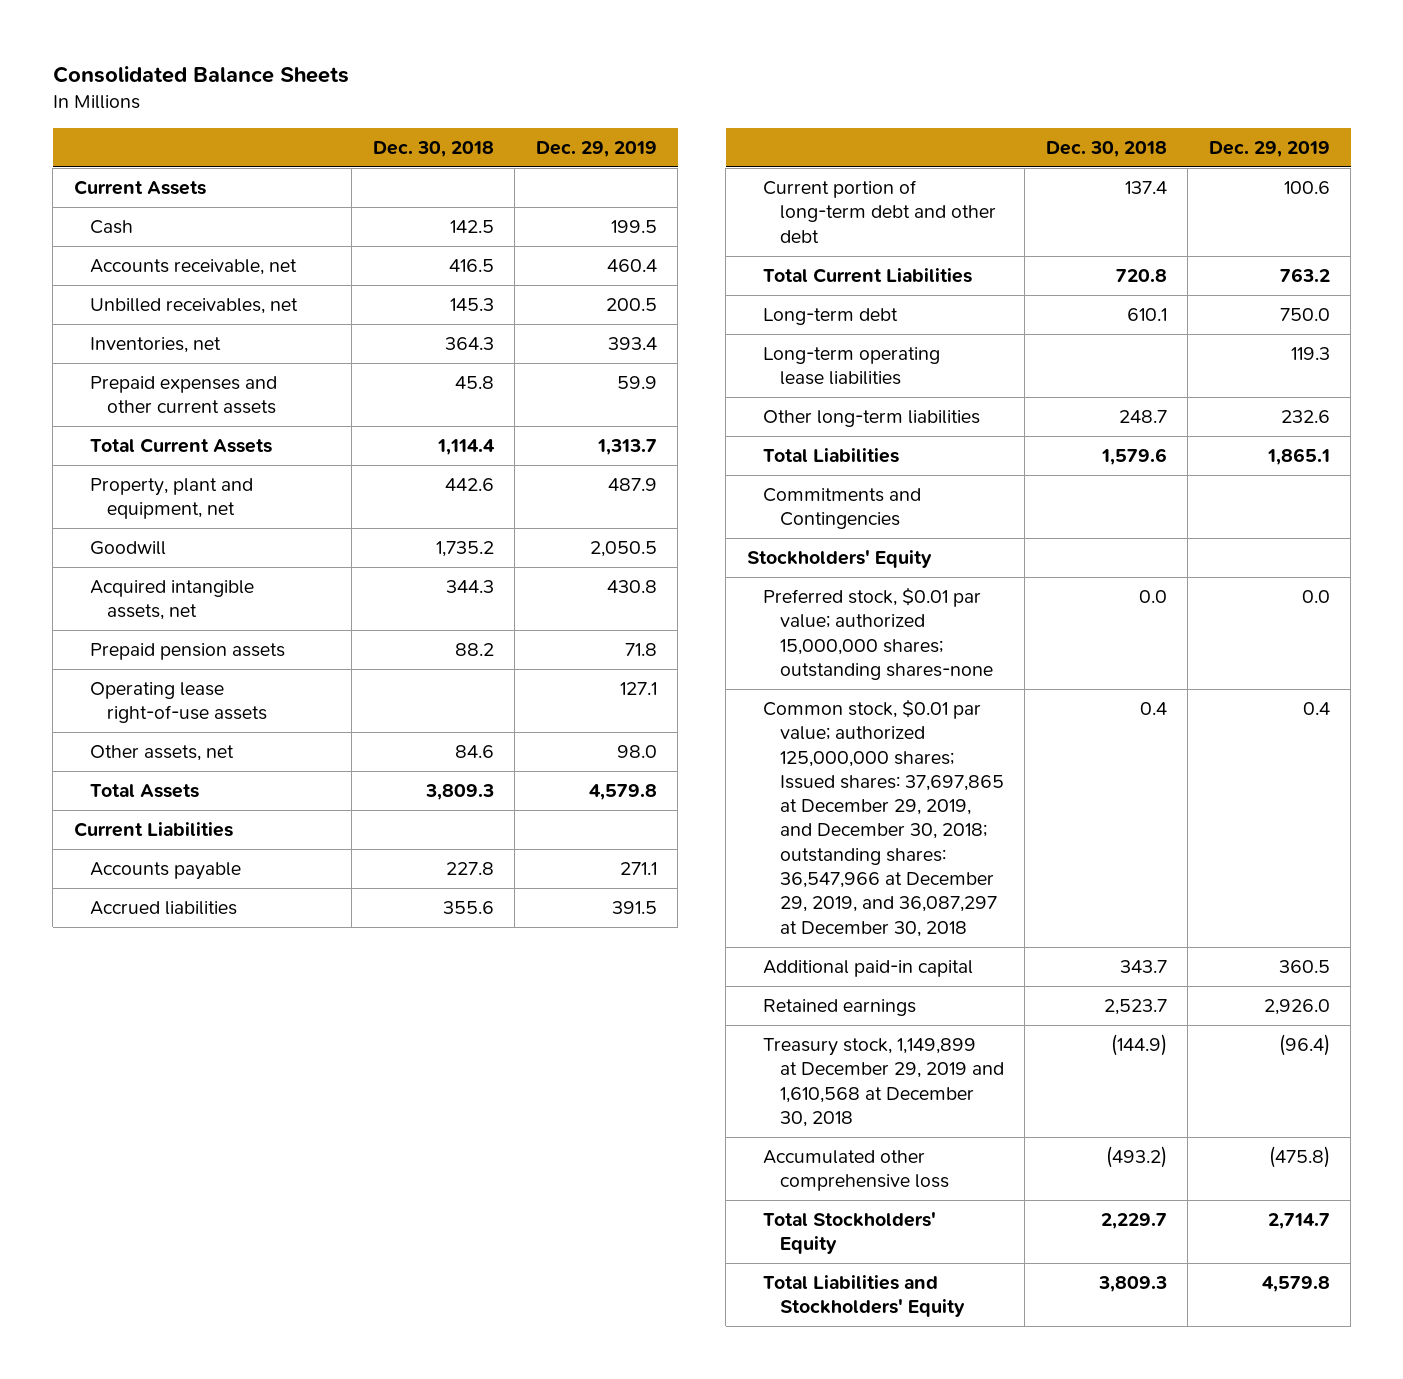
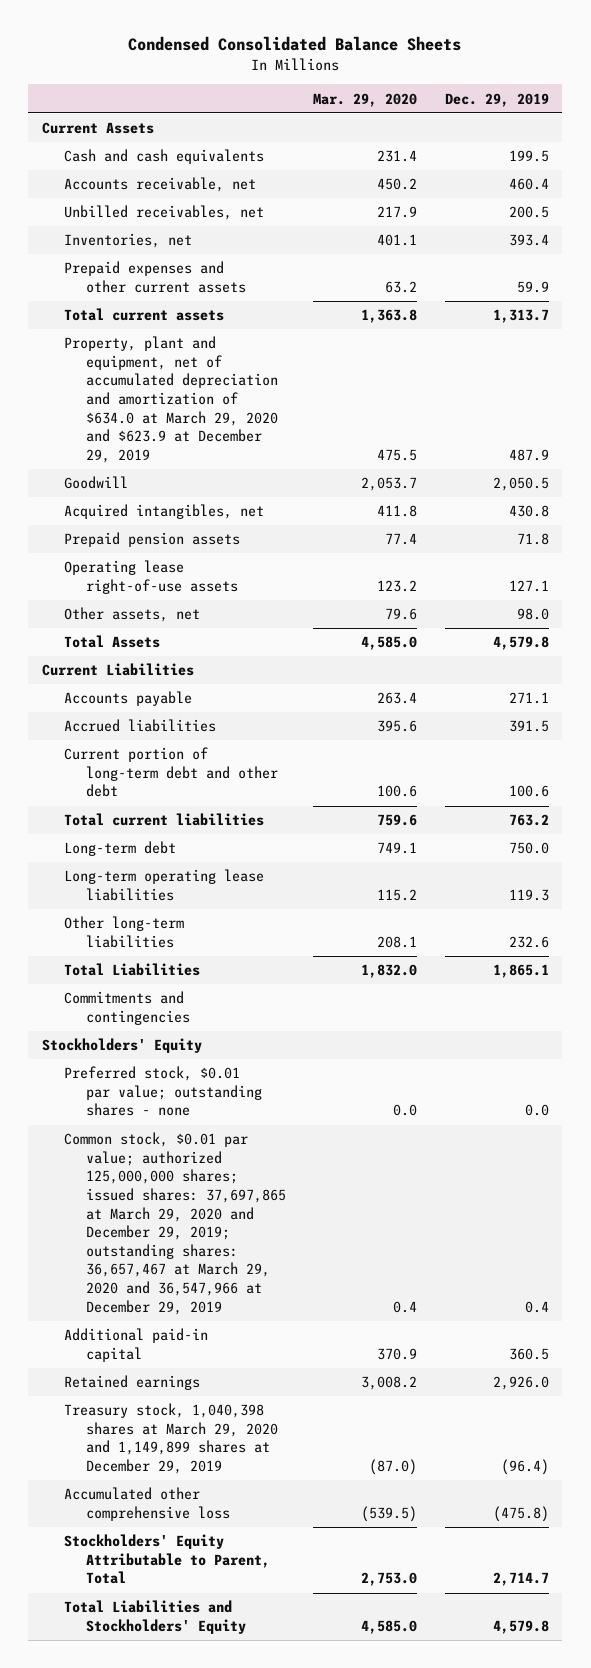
[52,66,349,84] Consolidated Balance Sheets -> [128,36,462,52] Condensed Consolidated Balance Sheets
[372,140,494,157] Dec. 30, 2018 -> none
none -> [313,92,418,107] Mar. 29, 2020
[90,220,134,235] Cash -> [63,149,264,165] Cash and cash equivalents
[90,438,273,454] Total Current Assets -> [63,308,224,322] Total current assets
[90,478,254,520] Property, plant and equipment, net -> [63,336,278,463] Property, plant and equipment, net of accumulated depreciation and amortization of $634.0 at March 29, 2020 and $623.9 at December 29, 2019
[90,580,255,621] Acquired intangible assets, net -> [63,504,264,520] Acquired intangibles, net
[763,268,973,284] Total Current Liabilities -> [63,813,264,827] Total current liabilities
[763,488,922,530] Commitments and Contingencies -> [63,991,190,1025] Commitments and contingencies
[763,587,993,680] Preferred stock, $0.01 par value; authorized 15,000,000 shares; outstanding shares-none -> [63,1066,262,1117] Preferred stock, $0.01 par value; outstanding shares - none
[763,699,1004,937] Common stock, $0.01 par value; authorized 125,000,000 shares; Issued shares: 37,697,865 at December 29, 2019, and December 30, 2018; outstanding shares: 36,547,966 at December 29, 2019, and 36,087,297 at December 30, 2018 -> [63,1132,286,1315] Common stock, $0.01 par value; authorized 125,000,000 shares; issued shares: 37,697,865 at March 29, 2020 and December 29, 2019; outstanding shares: 36,657,467 at March 29, 2020 and 36,547,966 at December 29, 2019
[763,1038,1004,1127] Treasury stock, 1,149,899 at December 29, 2019 and 1,610,568 at December 30, 2018 -> [63,1403,278,1475] Treasury stock, 1,040,398 shares at March 29, 2020 and 1,149,899 shares at December 29, 2019
[763,1212,937,1255] Total Stockholders' Equity -> [63,1534,270,1585] Stockholders' Equity Attributable to Parent, Total

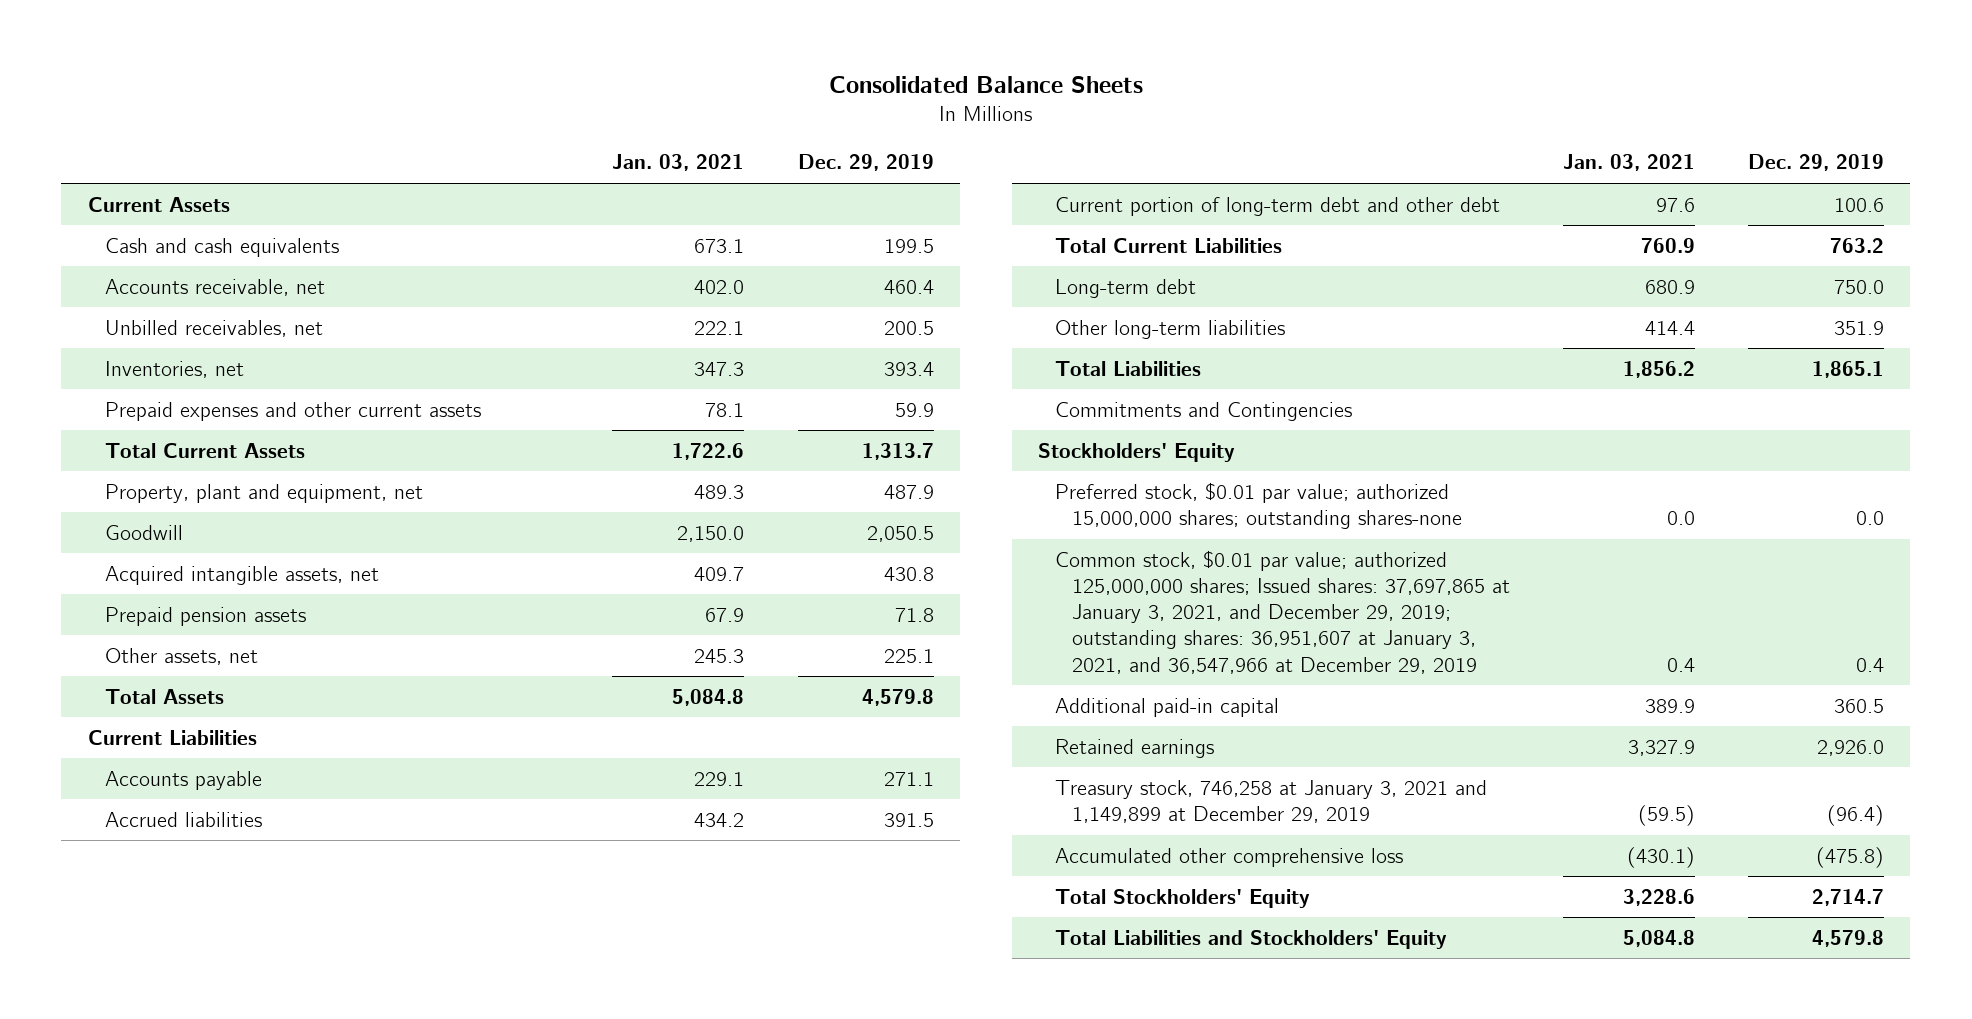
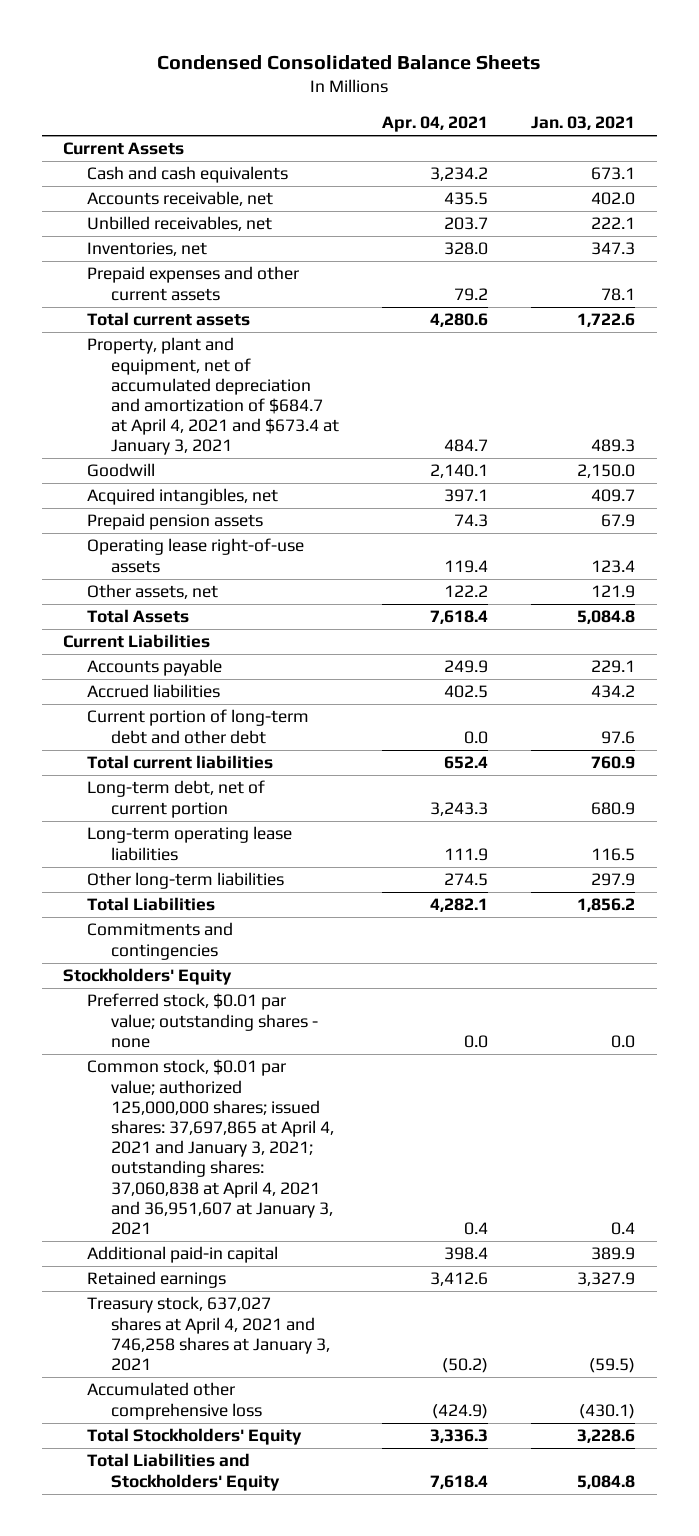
[828,76,1143,94] Consolidated Balance Sheets -> [157,54,542,70] Condensed Consolidated Balance Sheets
[797,154,934,172] Dec. 29, 2019 -> none
none -> [382,116,489,133] Apr. 04, 2021
[104,442,305,458] Total Current Assets -> [87,312,251,327] Total current assets
[104,483,423,503] Property, plant and equipment, net -> [87,337,340,456] Property, plant and equipment, net of accumulated depreciation and amortization of $684.7 at April 4, 2021 and $673.4 at January 3, 2021
[104,565,379,585] Acquired intangible assets, net -> [87,488,279,506] Acquired intangibles, net
none -> [87,538,305,573] Operating lease right-of-use assets
[694,648,745,663] 245.3 -> [591,585,636,599] 121.9
[1054,237,1282,253] Total Current Liabilities -> [87,755,274,770] Total current liabilities
[1054,278,1196,298] Long-term debt -> [87,780,266,818] Long-term debt, net of current portion
none -> [87,826,293,861] Long-term operating lease liabilities
[1644,320,1695,335] 414.4 -> [591,873,636,887] 297.9
[1054,401,1352,421] Commitments and Contingencies -> [87,922,234,960] Commitments and contingencies
[1054,481,1462,529] Preferred stock, $0.01 par value; authorized 15,000,000 shares; outstanding shares-none -> [87,993,319,1048] Preferred stock, $0.01 par value; outstanding shares - none
[1054,549,1510,674] Common stock, $0.01 par value; authorized 125,000,000 shares; Issued shares: 37,697,865 at January 3, 2021, and December 29, 2019; outstanding shares: 36,951,607 at January 3, 2021, and 36,547,966 at December 29, 2019 -> [87,1059,335,1236] Common stock, $0.01 par value; authorized 125,000,000 shares; issued shares: 37,697,865 at April 4, 2021 and January 3, 2021; outstanding shares: 37,060,838 at April 4, 2021 and 36,951,607 at January 3, 2021
[1054,779,1487,823] Treasury stock, 746,258 at January 3, 2021 and 1,149,899 at December 29, 2019 -> [87,1296,331,1372] Treasury stock, 637,027 shares at April 4, 2021 and 746,258 shares at January 3, 2021

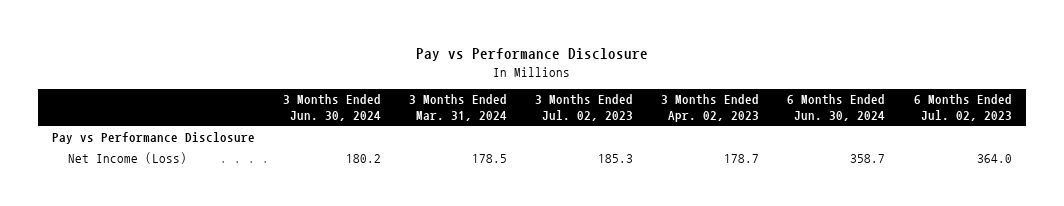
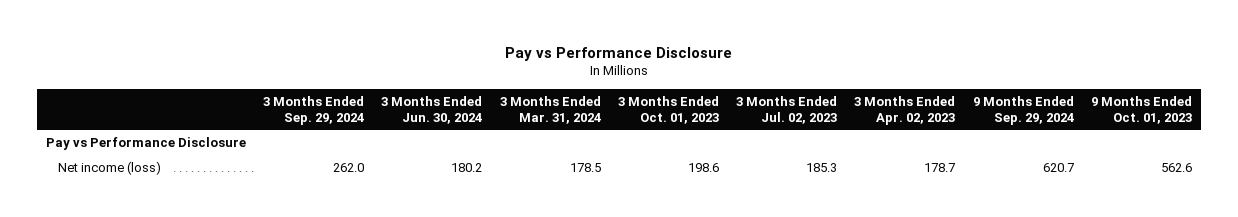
[787,94,886,121] 6 Months Ended Jun. 30, 2024 -> none
[913,94,1012,121] 6 Months Ended Jul. 02, 2023 -> none
none -> [263,95,365,125] 3 Months Ended Sep. 29, 2024
none -> [617,95,719,124] 3 Months Ended Oct. 01, 2023
none -> [972,95,1074,125] 9 Months Ended Sep. 29, 2024
none -> [1091,95,1193,124] 9 Months Ended Oct. 01, 2023
[68,151,188,164] Net Income (Loss) -> [58,161,162,176] Net income (loss)

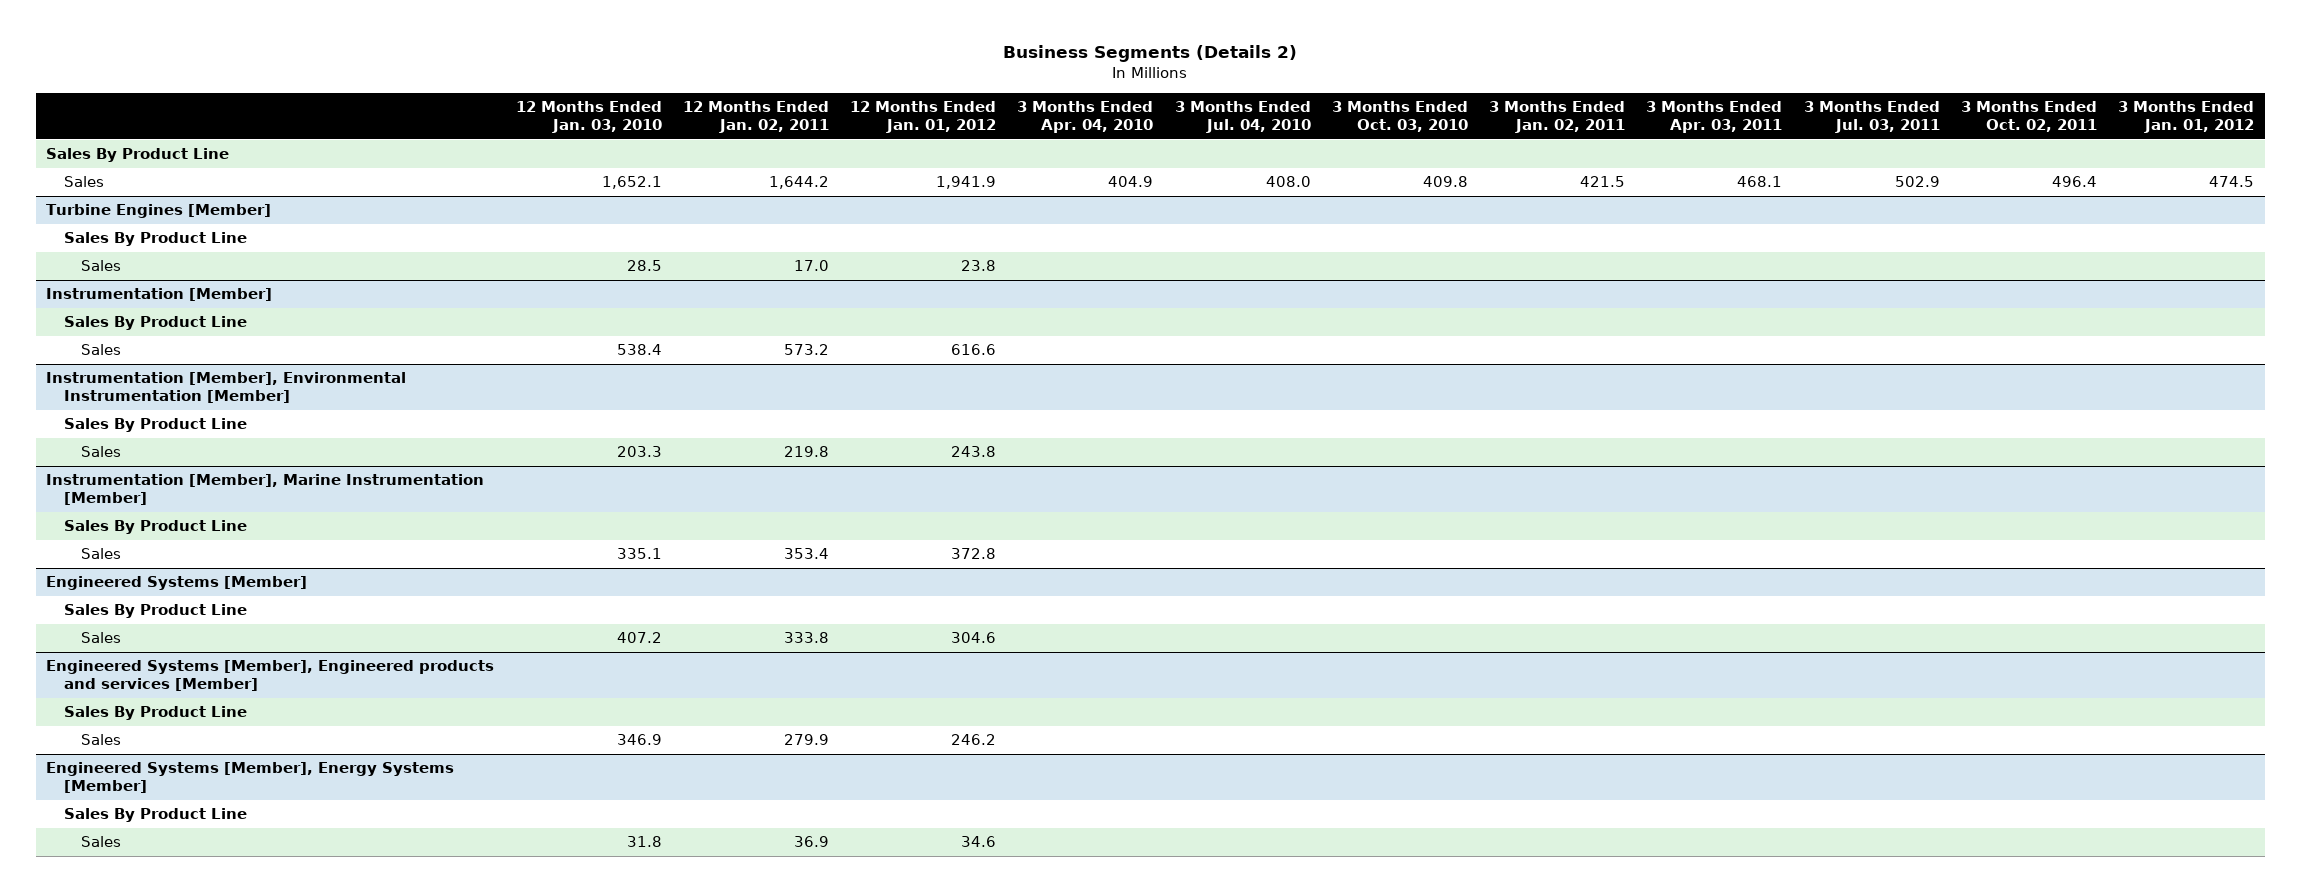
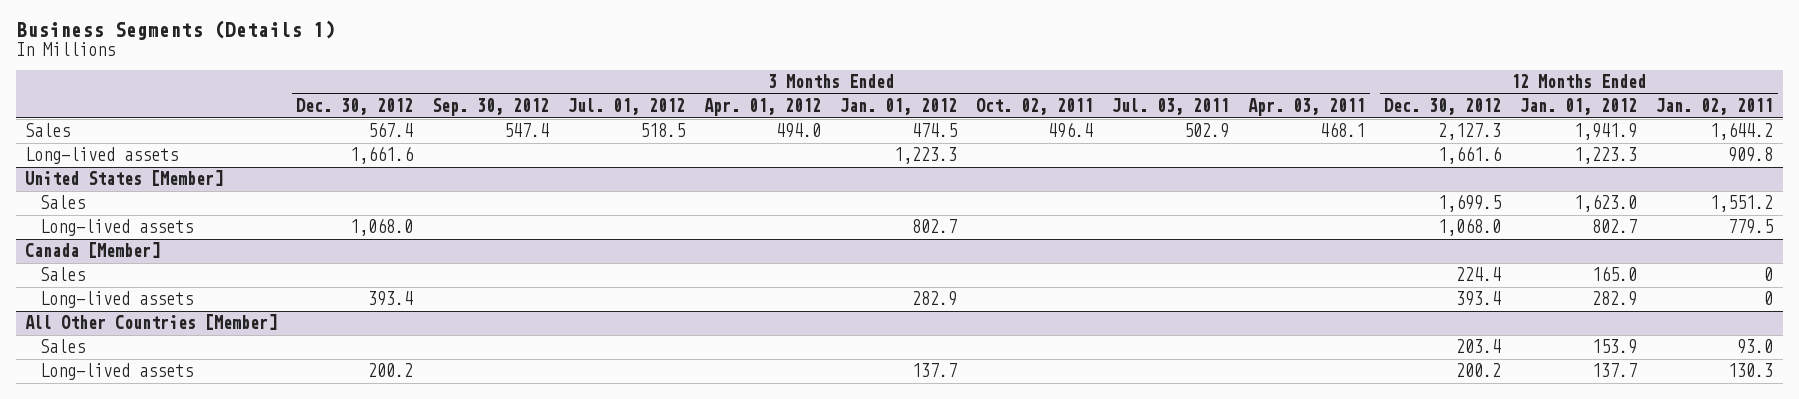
[1003,45,1298,63] Business Segments (Details 2) -> [15,20,335,41] Business Segments (Details 1)
[515,101,662,133] 12 Months Ended Jan. 03, 2010 -> none
[1017,101,1154,133] 3 Months Ended Apr. 04, 2010 -> none
[1174,101,1311,133] 3 Months Ended Jul. 04, 2010 -> none
[1331,101,1468,132] 3 Months Ended Oct. 03, 2010 -> none
[1489,101,1626,133] 3 Months Ended Jan. 02, 2011 -> none
none -> [296,98,414,116] Dec. 30, 2012
none -> [432,98,550,117] Sep. 30, 2012
none -> [568,98,686,116] Jul. 01, 2012
none -> [704,98,822,117] Apr. 01, 2012
none -> [1384,98,1502,116] Dec. 30, 2012
[46,148,230,163] Sales By Product Line -> none
[46,204,272,219] Turbine Engines [Member] -> none
[63,232,247,247] Sales By Product Line -> none
[46,288,273,302] Instrumentation [Member] -> none
[63,316,247,331] Sales By Product Line -> none
[46,372,407,404] Instrumentation [Member], Environmental Instrumentation [Member] -> none
[63,418,247,433] Sales By Product Line -> none
[46,474,485,506] Instrumentation [Member], Marine Instrumentation [Member] -> none
[63,520,247,535] Sales By Product Line -> none
[81,548,122,560] Sales -> none
[46,576,308,591] Engineered Systems [Member] -> none
[63,604,247,619] Sales By Product Line -> none
[81,632,122,644] Sales -> none
[46,660,495,692] Engineered Systems [Member], Engineered products and services [Member] -> none
[63,706,247,721] Sales By Product Line -> none
[81,734,122,746] Sales -> none
[46,762,455,794] Engineered Systems [Member], Energy Systems [Member] -> none
[63,808,247,823] Sales By Product Line -> none
[81,836,122,848] Sales -> none
none -> [25,147,179,165] Long-lived assets
none -> [25,170,224,187] United States [Member]
[793,260,829,272] 17.0 -> [1710,195,1774,213] 1,551.2
[961,260,997,272] 23.8 -> [1574,194,1638,213] 1,623.0
none -> [40,219,194,237] Long-lived assets
none -> [25,242,161,259] Canada [Member]
[783,344,829,356] 573.2 -> [1764,267,1774,282] 0
[951,344,997,356] 616.6 -> [1592,266,1638,282] 165.0
none -> [40,291,194,309] Long-lived assets
none -> [25,314,278,331] All Other Countries [Member]
[783,446,829,458] 219.8 -> [1737,339,1774,355] 93.0
[951,446,997,458] 243.8 -> [1592,339,1638,355] 153.9
none -> [40,363,194,381] Long-lived assets

